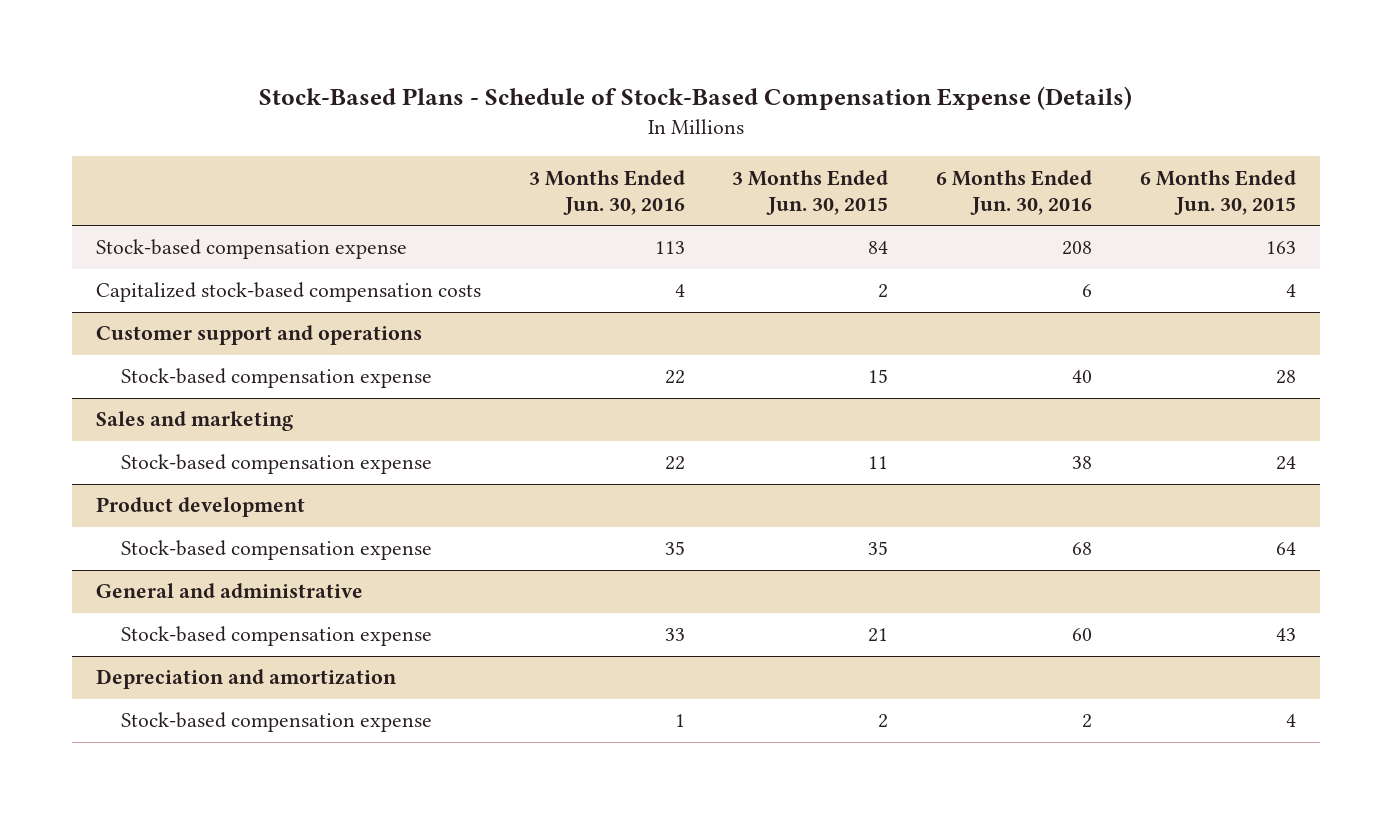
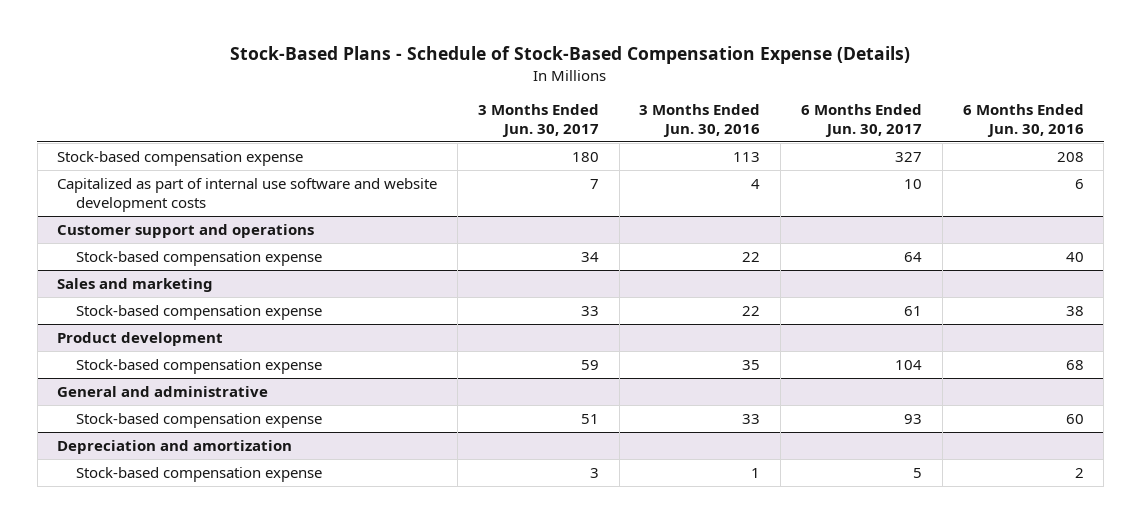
[732,169,889,215] 3 Months Ended Jun. 30, 2015 -> none
[1140,169,1297,215] 6 Months Ended Jun. 30, 2015 -> none
none -> [477,103,599,137] 3 Months Ended Jun. 30, 2017
none -> [800,103,922,137] 6 Months Ended Jun. 30, 2017
[95,282,481,303] Capitalized stock-based compensation costs -> [57,177,438,213] Capitalized as part of internal use software and website development costs

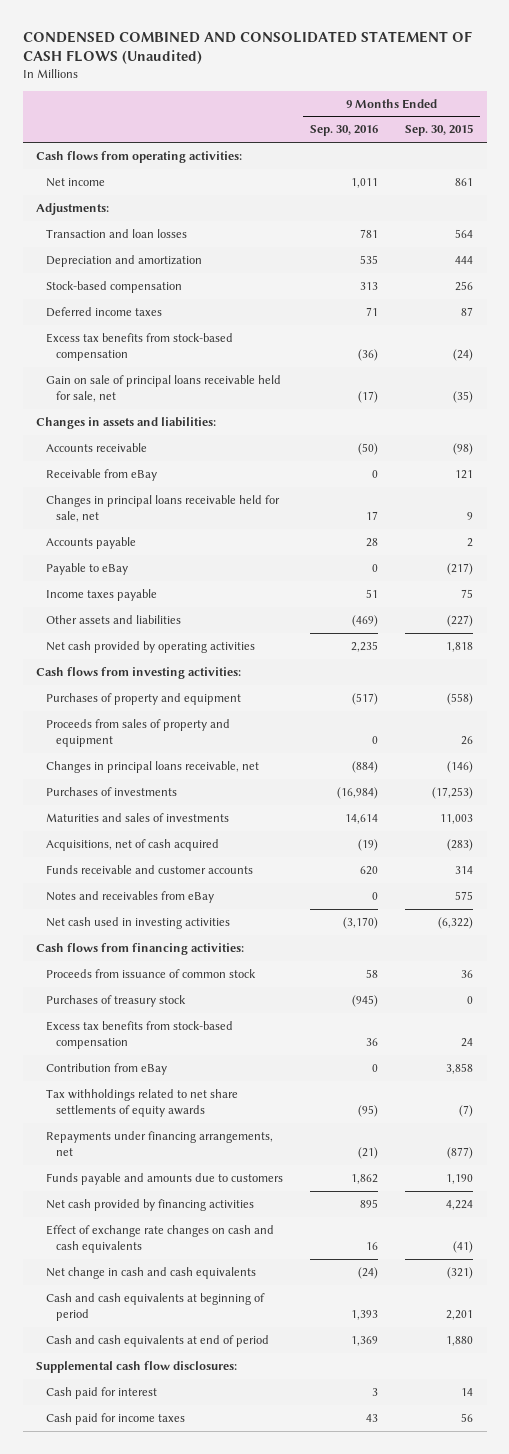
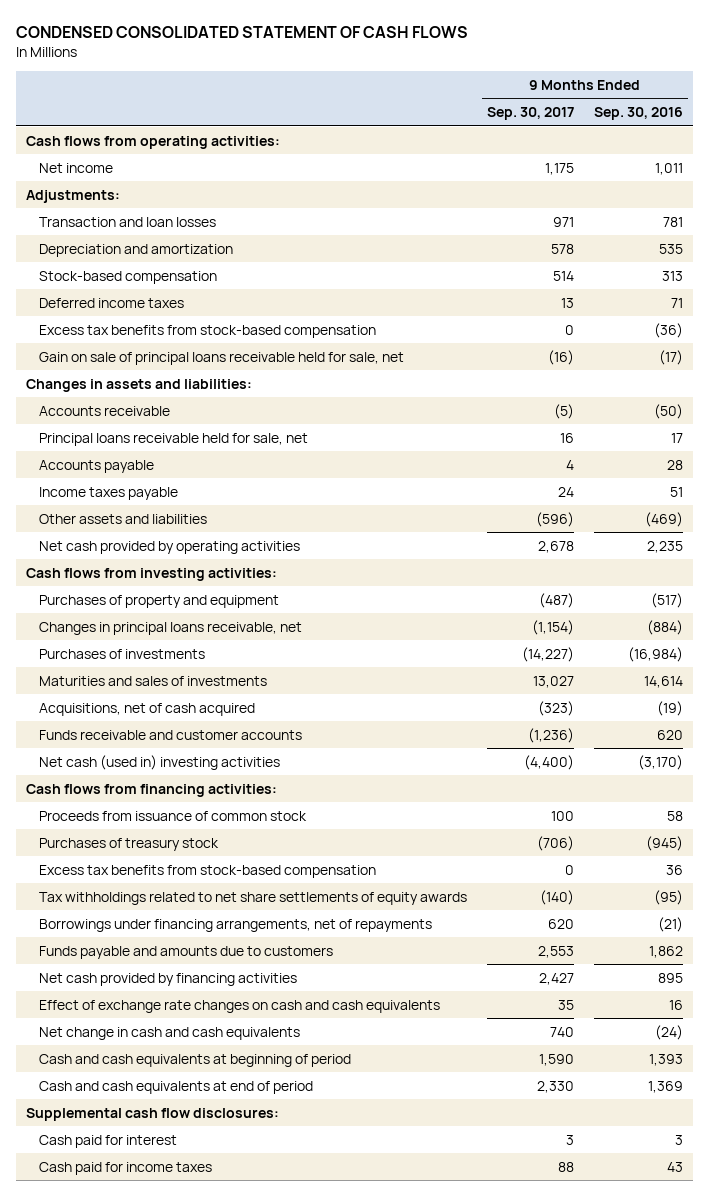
[22,31,472,65] CONDENSED COMBINED AND CONSOLIDATED STATEMENT OF CASH FLOWS (Unaudited) -> [16,25,469,38] CONDENSED CONSOLIDATED STATEMENT OF CASH FLOWS
[405,124,474,137] Sep. 30, 2015 -> none
none -> [487,107,575,121] Sep. 30, 2017
[46,468,158,481] Receivable from eBay -> none
[46,494,281,523] Changes in principal loans receivable held for sale, net -> [39,432,309,446] Principal loans receivable held for sale, net
[46,562,129,575] Payable to eBay -> none
[46,718,231,748] Proceeds from sales of property and equipment -> none
[46,890,215,903] Notes and receivables from eBay -> none
[46,916,231,929] Net cash used in investing activities -> [39,754,281,770] Net cash (used in) investing activities
[46,1062,168,1075] Contribution from eBay -> none
[46,1130,274,1157] Repayments under financing arrangements, net -> [39,918,433,932] Borrowings under financing arrangements, net of repayments

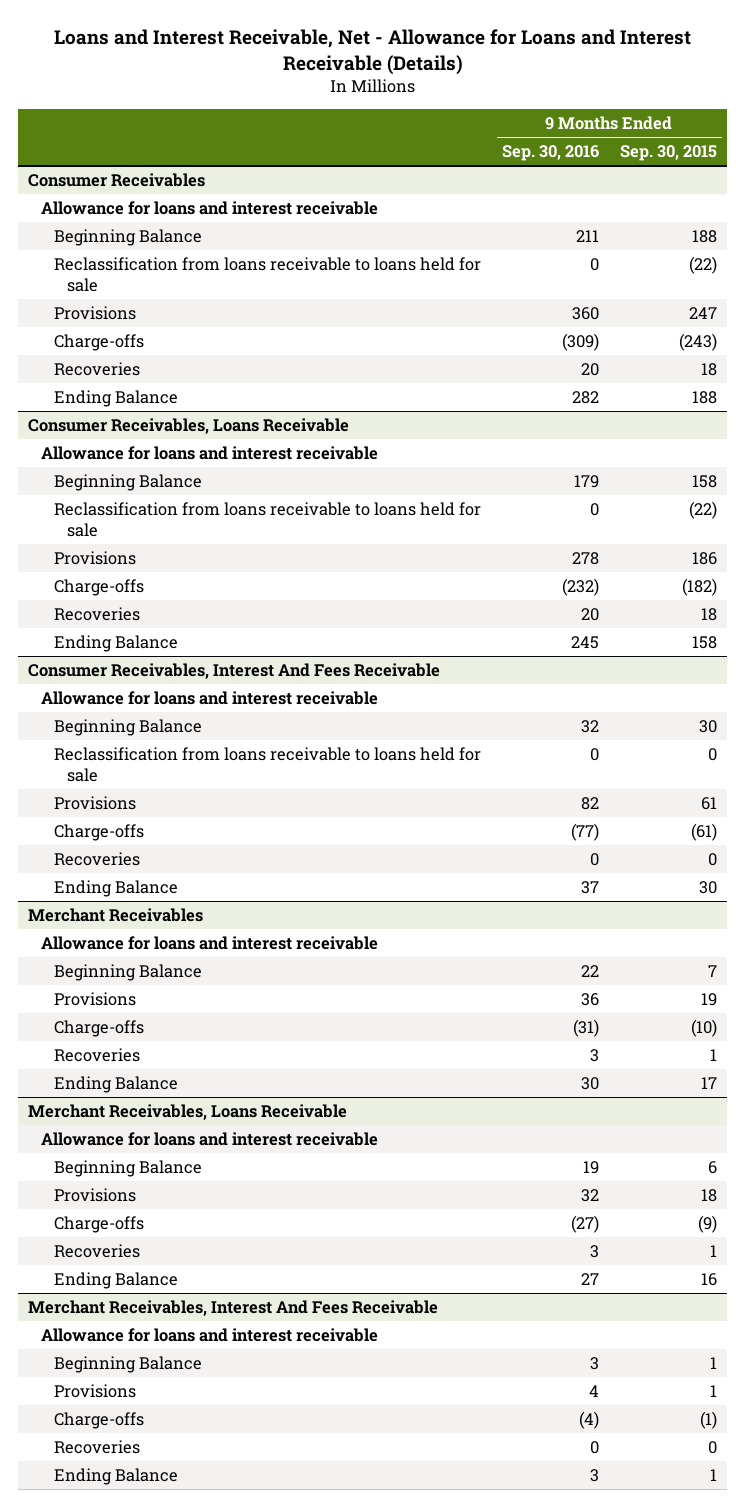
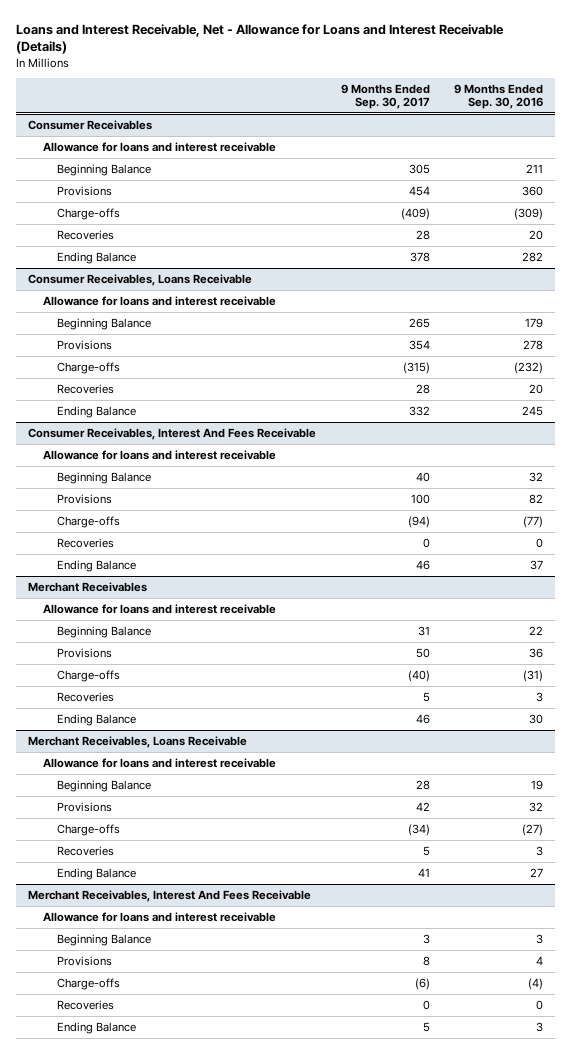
[619,145,717,162] Sep. 30, 2015 -> none
none -> [340,83,430,109] 9 Months Ended Sep. 30, 2017
[54,257,482,293] Reclassification from loans receivable to loans held for sale -> none
[54,502,482,538] Reclassification from loans receivable to loans held for sale -> none
[54,747,482,783] Reclassification from loans receivable to loans held for sale -> none

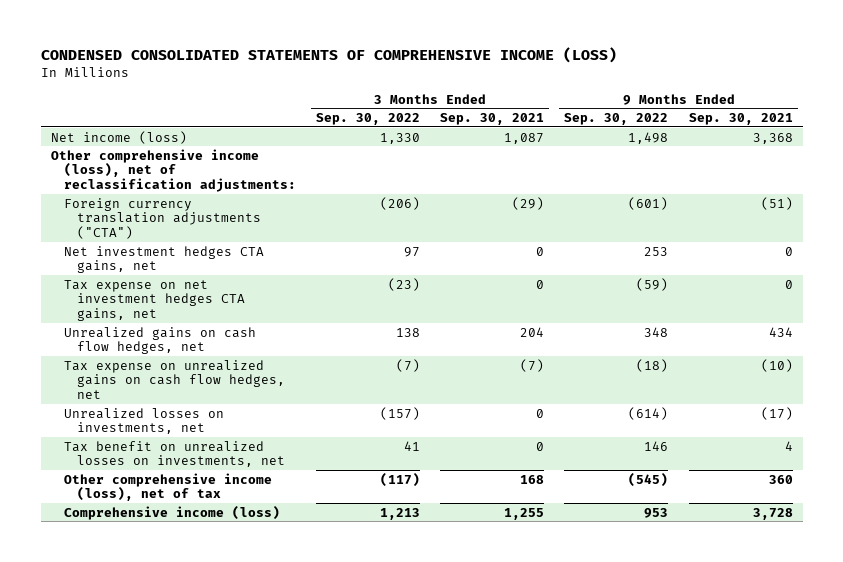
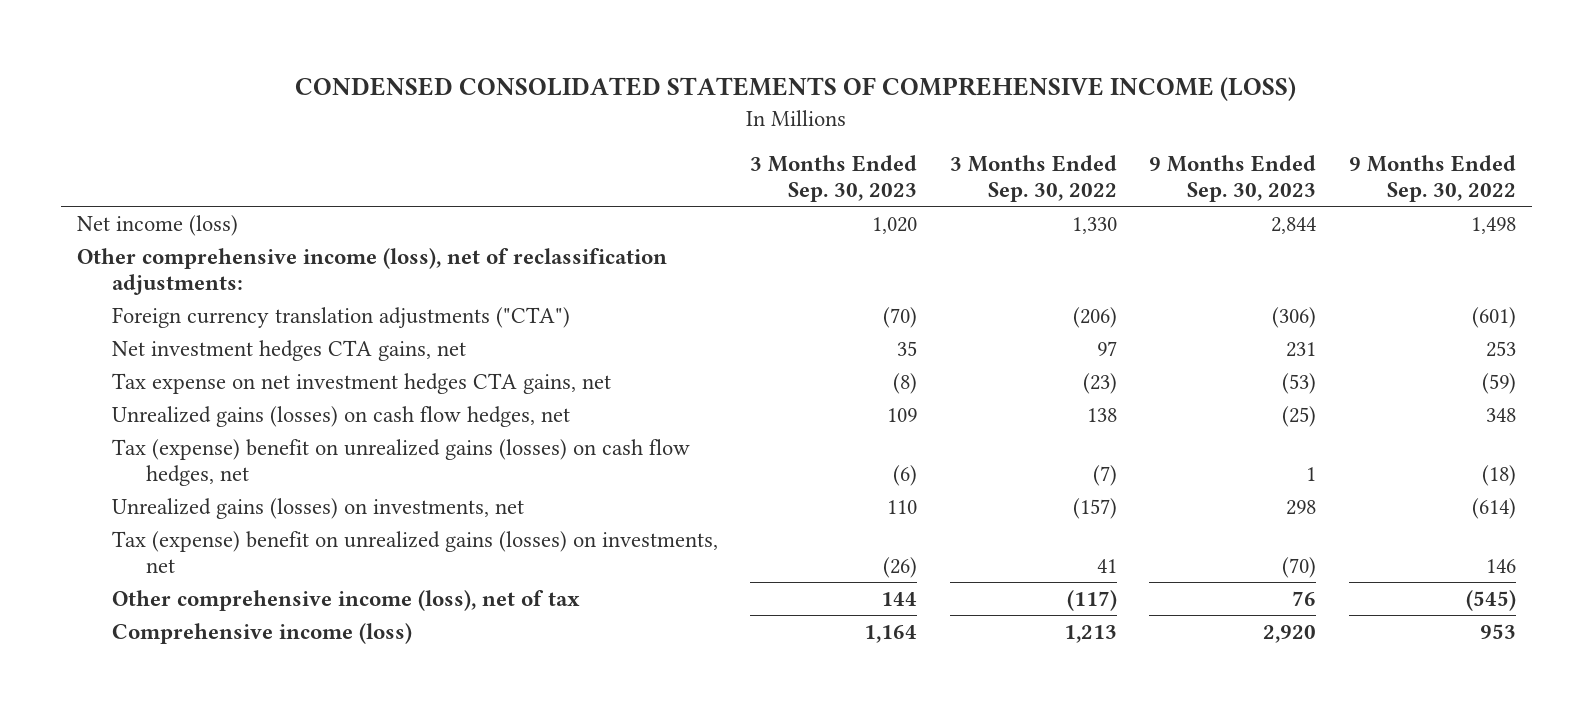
[440,113,545,126] Sep. 30, 2021 -> none
[688,113,793,126] Sep. 30, 2021 -> none
none -> [750,155,918,203] 3 Months Ended Sep. 30, 2023
none -> [1149,155,1317,203] 9 Months Ended Sep. 30, 2023
[63,326,256,355] Unrealized gains on cash flow hedges, net -> [111,405,570,427] Unrealized gains (losses) on cash flow hedges, net
[63,359,285,400] Tax expense on unrealized gains on cash flow hedges, net -> [111,438,690,486] Tax (expense) benefit on unrealized gains (losses) on cash flow hedges, net
[63,407,224,435] Unrealized losses on investments, net -> [111,497,524,519] Unrealized gains (losses) on investments, net
[63,440,285,468] Tax benefit on unrealized losses on investments, net -> [111,530,718,573] Tax (expense) benefit on unrealized gains (losses) on investments, net

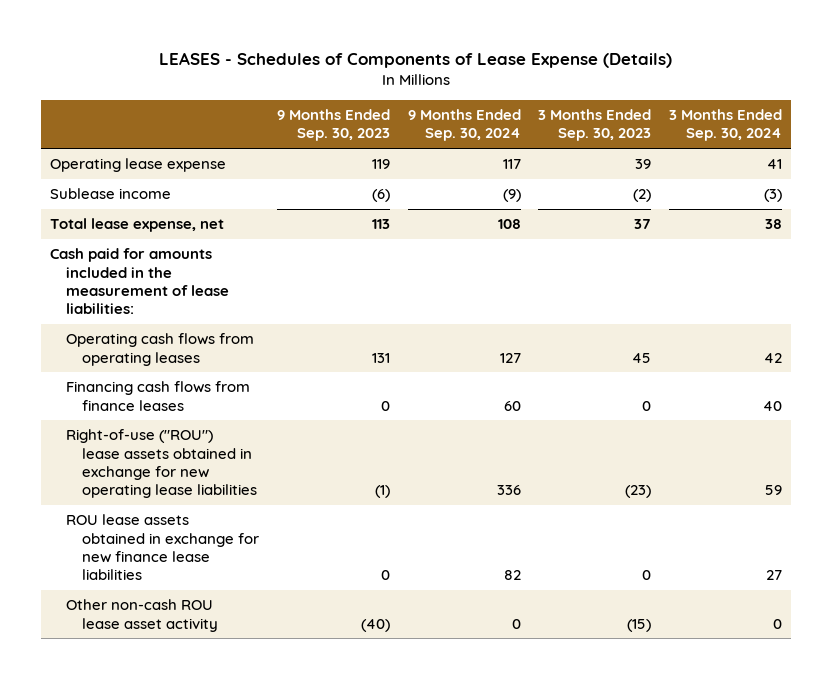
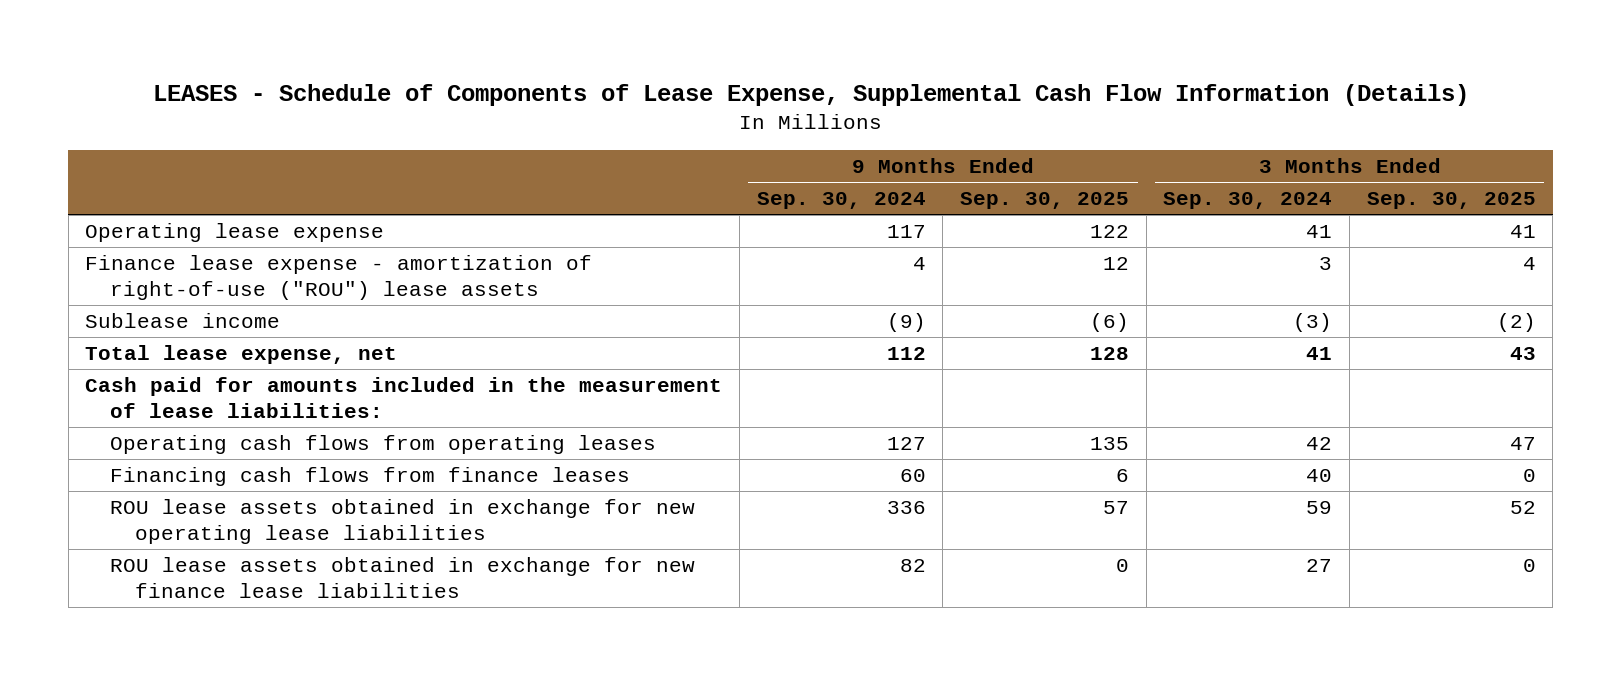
[158,51,672,68] LEASES - Schedules of Components of Lease Expense (Details) -> [152,83,1469,106] LEASES - Schedule of Components of Lease Expense, Supplemental Cash Flow Information (Details)
[276,109,390,142] 9 Months Ended Sep. 30, 2023 -> none
[538,109,652,142] 3 Months Ended Sep. 30, 2023 -> none
none -> [960,191,1130,209] Sep. 30, 2025
none -> [1366,191,1536,209] Sep. 30, 2025
none -> [85,254,593,300] Finance lease expense - amortization of right-of-use ("ROU") lease assets
[497,219,521,230] 108 -> [886,346,926,360] 112
[764,219,782,230] 38 -> [1306,346,1333,360] 41
[66,429,258,498] Right-of-use ("ROU") lease assets obtained in exchange for new operating lease liabilities -> [109,498,695,544] ROU lease assets obtained in exchange for new operating lease liabilities
[66,599,219,632] Other non-cash ROU lease asset activity -> none

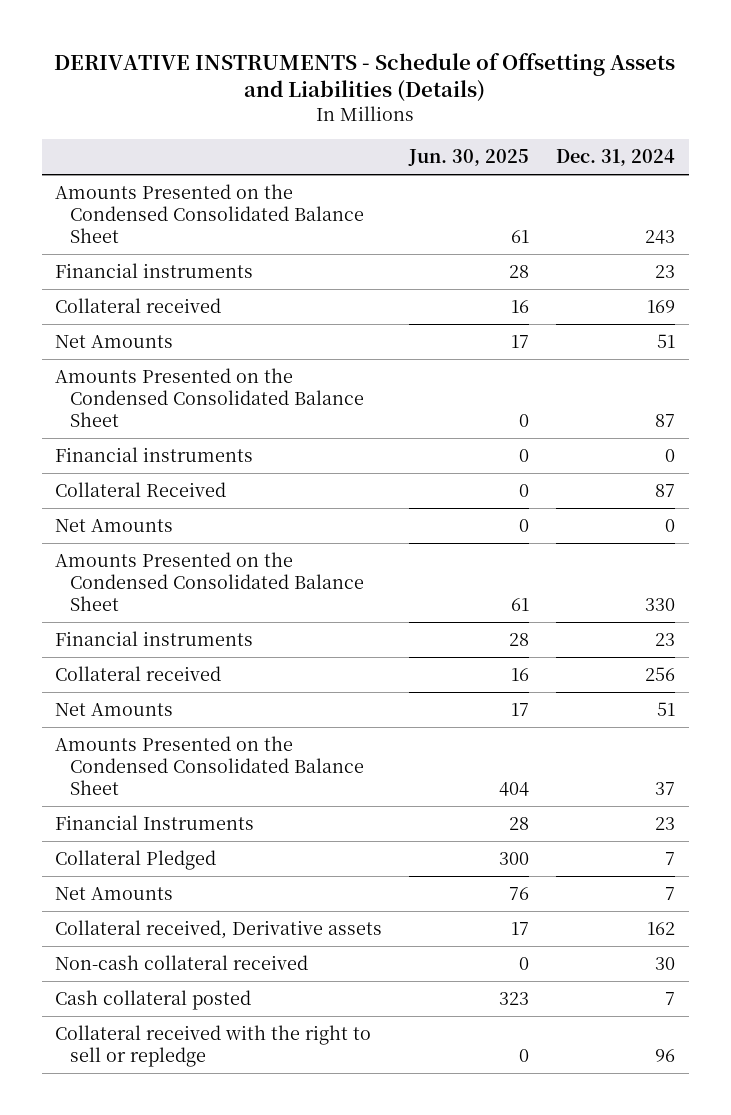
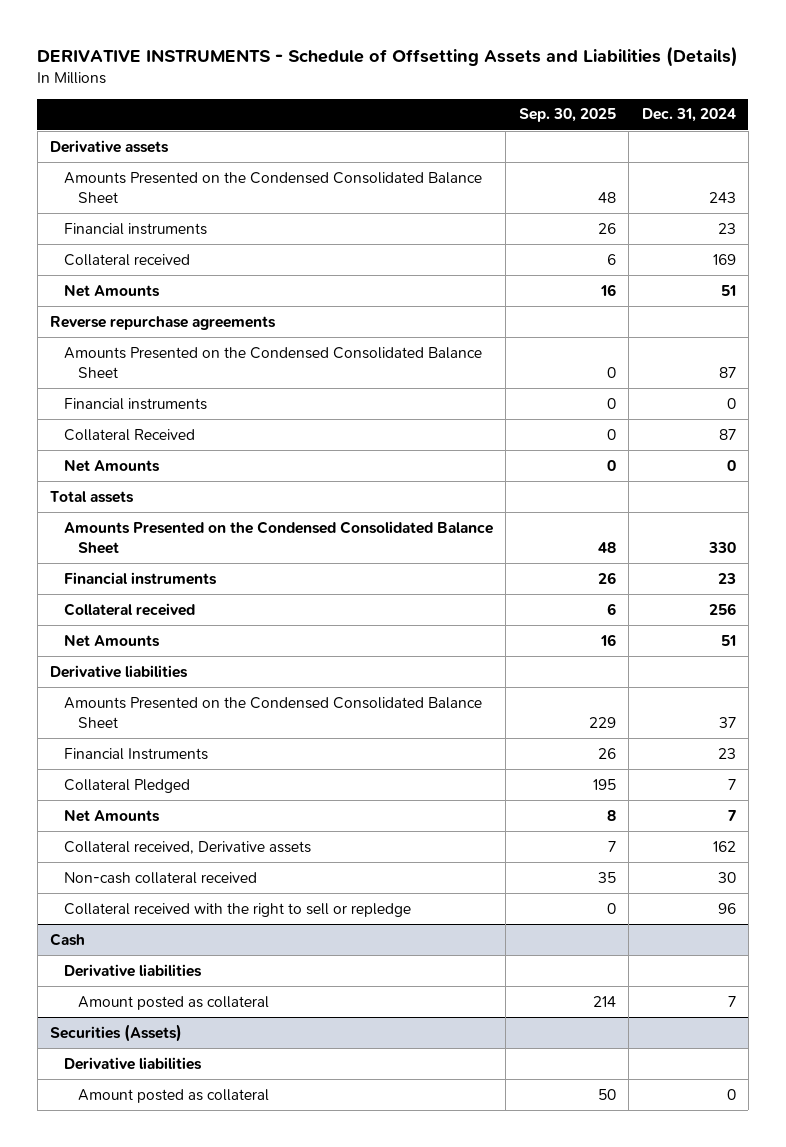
[408,149,530,167] Jun. 30, 2025 -> none
none -> [518,108,616,123] Sep. 30, 2025
none -> [50,139,170,153] Derivative assets
none -> [50,315,277,330] Reverse repurchase agreements
none -> [50,490,135,503] Total assets
none -> [50,664,189,678] Derivative liabilities
[55,990,252,1011] Cash collateral posted -> none
none -> [50,932,86,946] Cash
none -> [63,963,202,977] Derivative liabilities
none -> [77,995,269,1010] Amount posted as collateral
none -> [50,1023,183,1042] Securities (Assets)
none -> [63,1056,202,1070] Derivative liabilities
none -> [77,1088,269,1103] Amount posted as collateral

